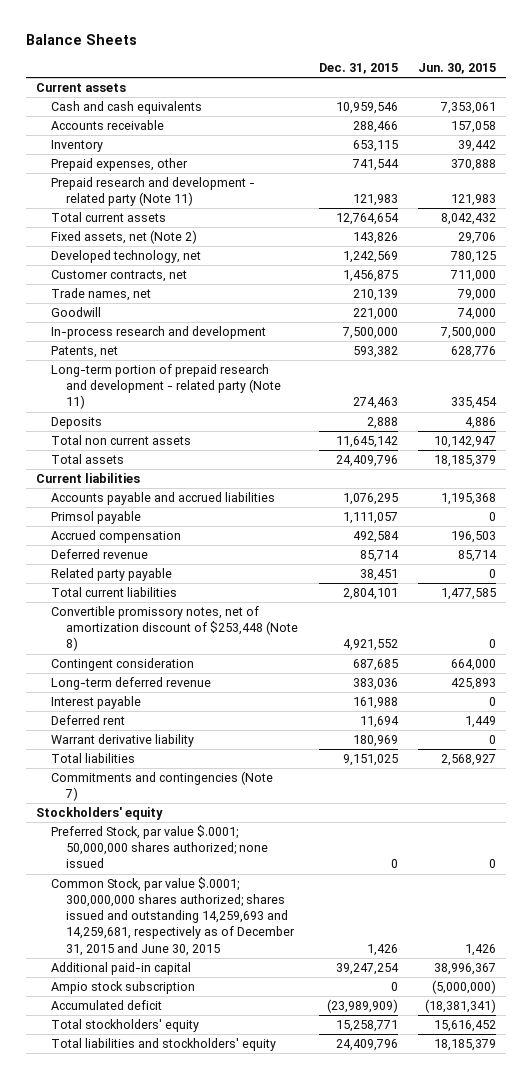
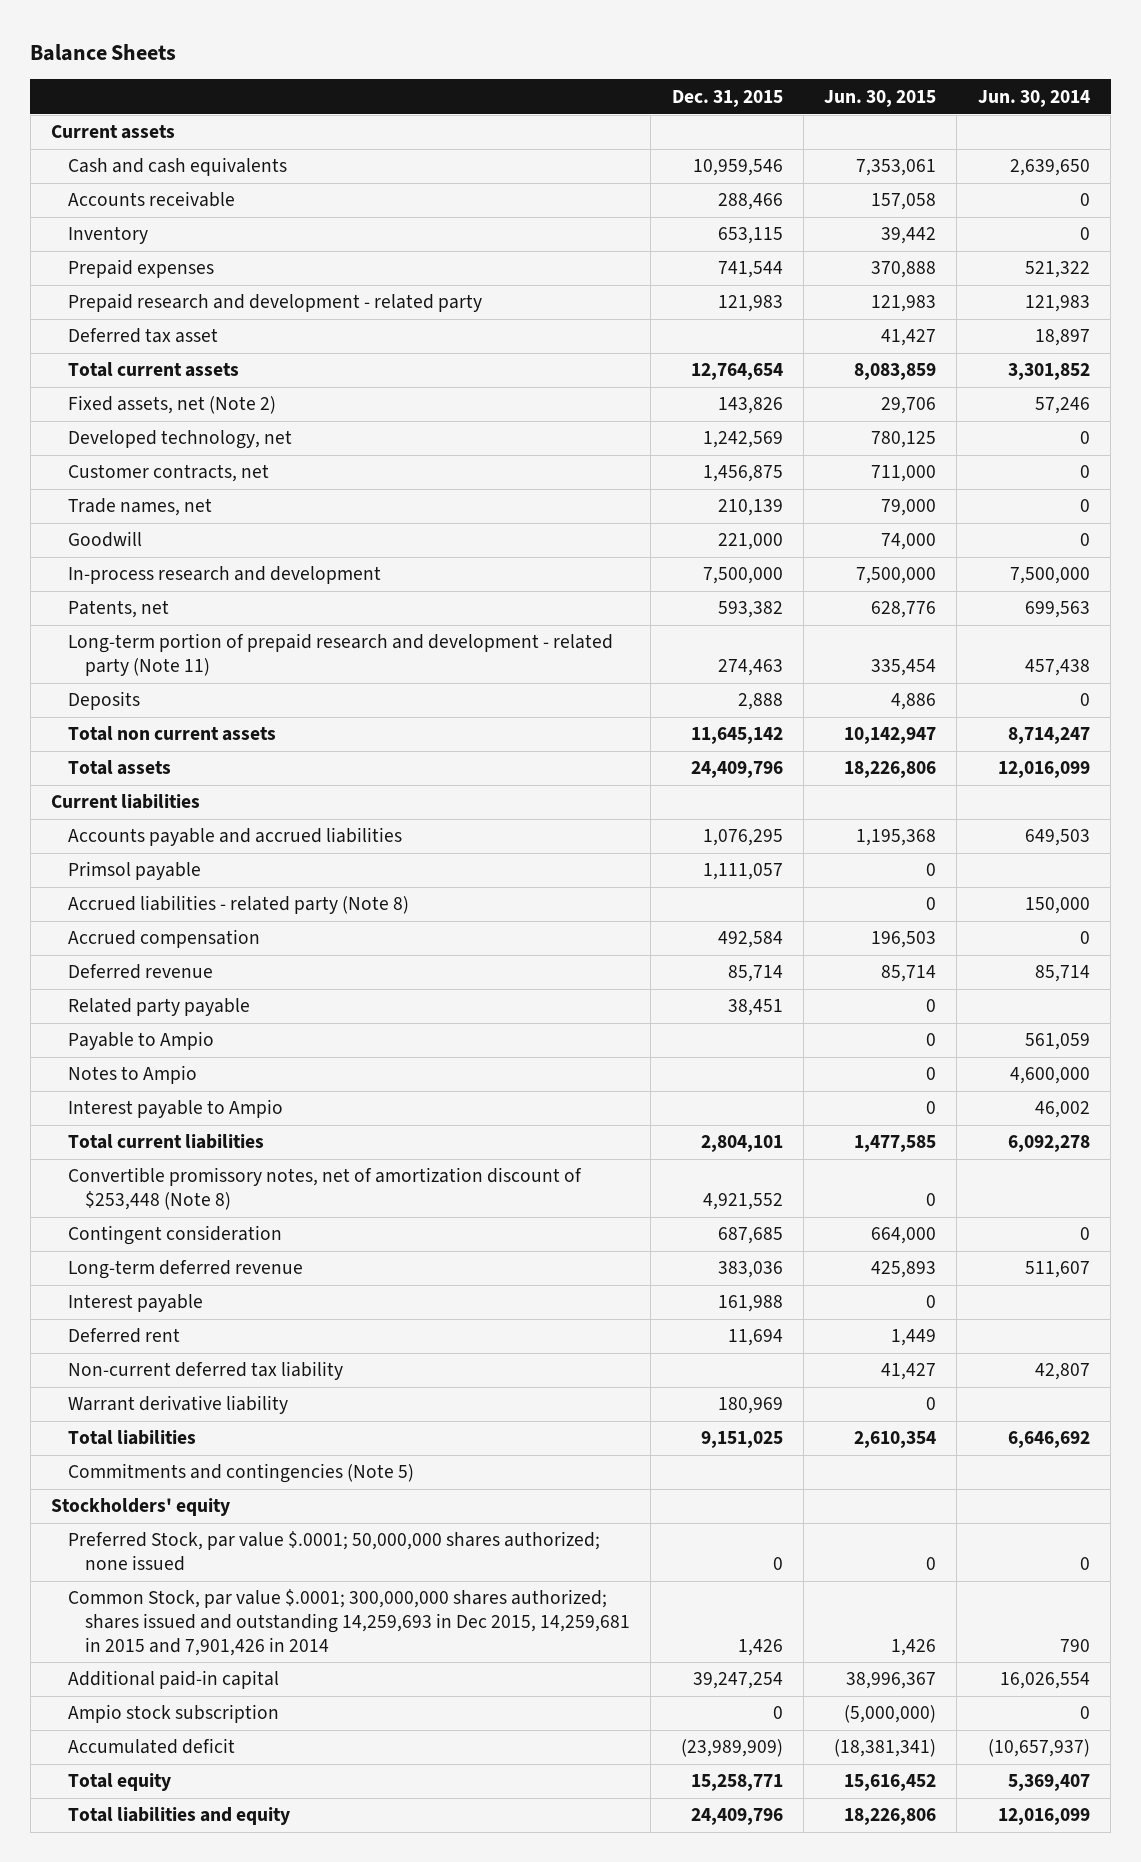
none -> [977,89,1090,107] Jun. 30, 2014
[51,158,189,172] Prepaid expenses, other -> [67,259,214,279] Prepaid expenses
[51,177,256,207] Prepaid research and development - related party (Note 11) -> [67,293,482,313] Prepaid research and development - related party
none -> [67,328,218,344] Deferred tax asset
[441,213,497,226] 8,042,432 -> [854,363,937,381] 8,083,859
[434,455,497,468] 18,185,379 -> [844,761,937,779] 18,226,806
none -> [67,895,409,915] Accrued liabilities - related party (Note 8)
none -> [67,1031,214,1051] Payable to Ampio
none -> [67,1065,197,1085] Notes to Ampio
none -> [67,1099,283,1119] Interest payable to Ampio
none -> [67,1361,343,1381] Non-current deferred tax liability
[441,754,497,767] 2,568,927 -> [854,1431,937,1449] 2,610,354
[51,771,274,802] Commitments and contingencies (Note 7) -> [67,1463,414,1484] Commitments and contingencies (Note 5)
[51,877,296,956] Common Stock, par value $.0001; 300,000,000 shares authorized; shares issued and outstanding 14,259,693 and 14,259,681, respectively as of December 31, 2015 and June 30, 2015 -> [67,1589,630,1656] Common Stock, par value $.0001; 300,000,000 shares authorized; shares issued and outstanding 14,259,693 in Dec 2015, 14,259,681 in 2015 and 7,901,426 in 2014
[51,1019,200,1033] Total stockholders' equity -> [67,1773,171,1792] Total equity
[51,1038,277,1052] Total liabilities and stockholders' equity -> [67,1807,290,1826] Total liabilities and equity
[434,1039,497,1052] 18,185,379 -> [844,1808,937,1826] 18,226,806

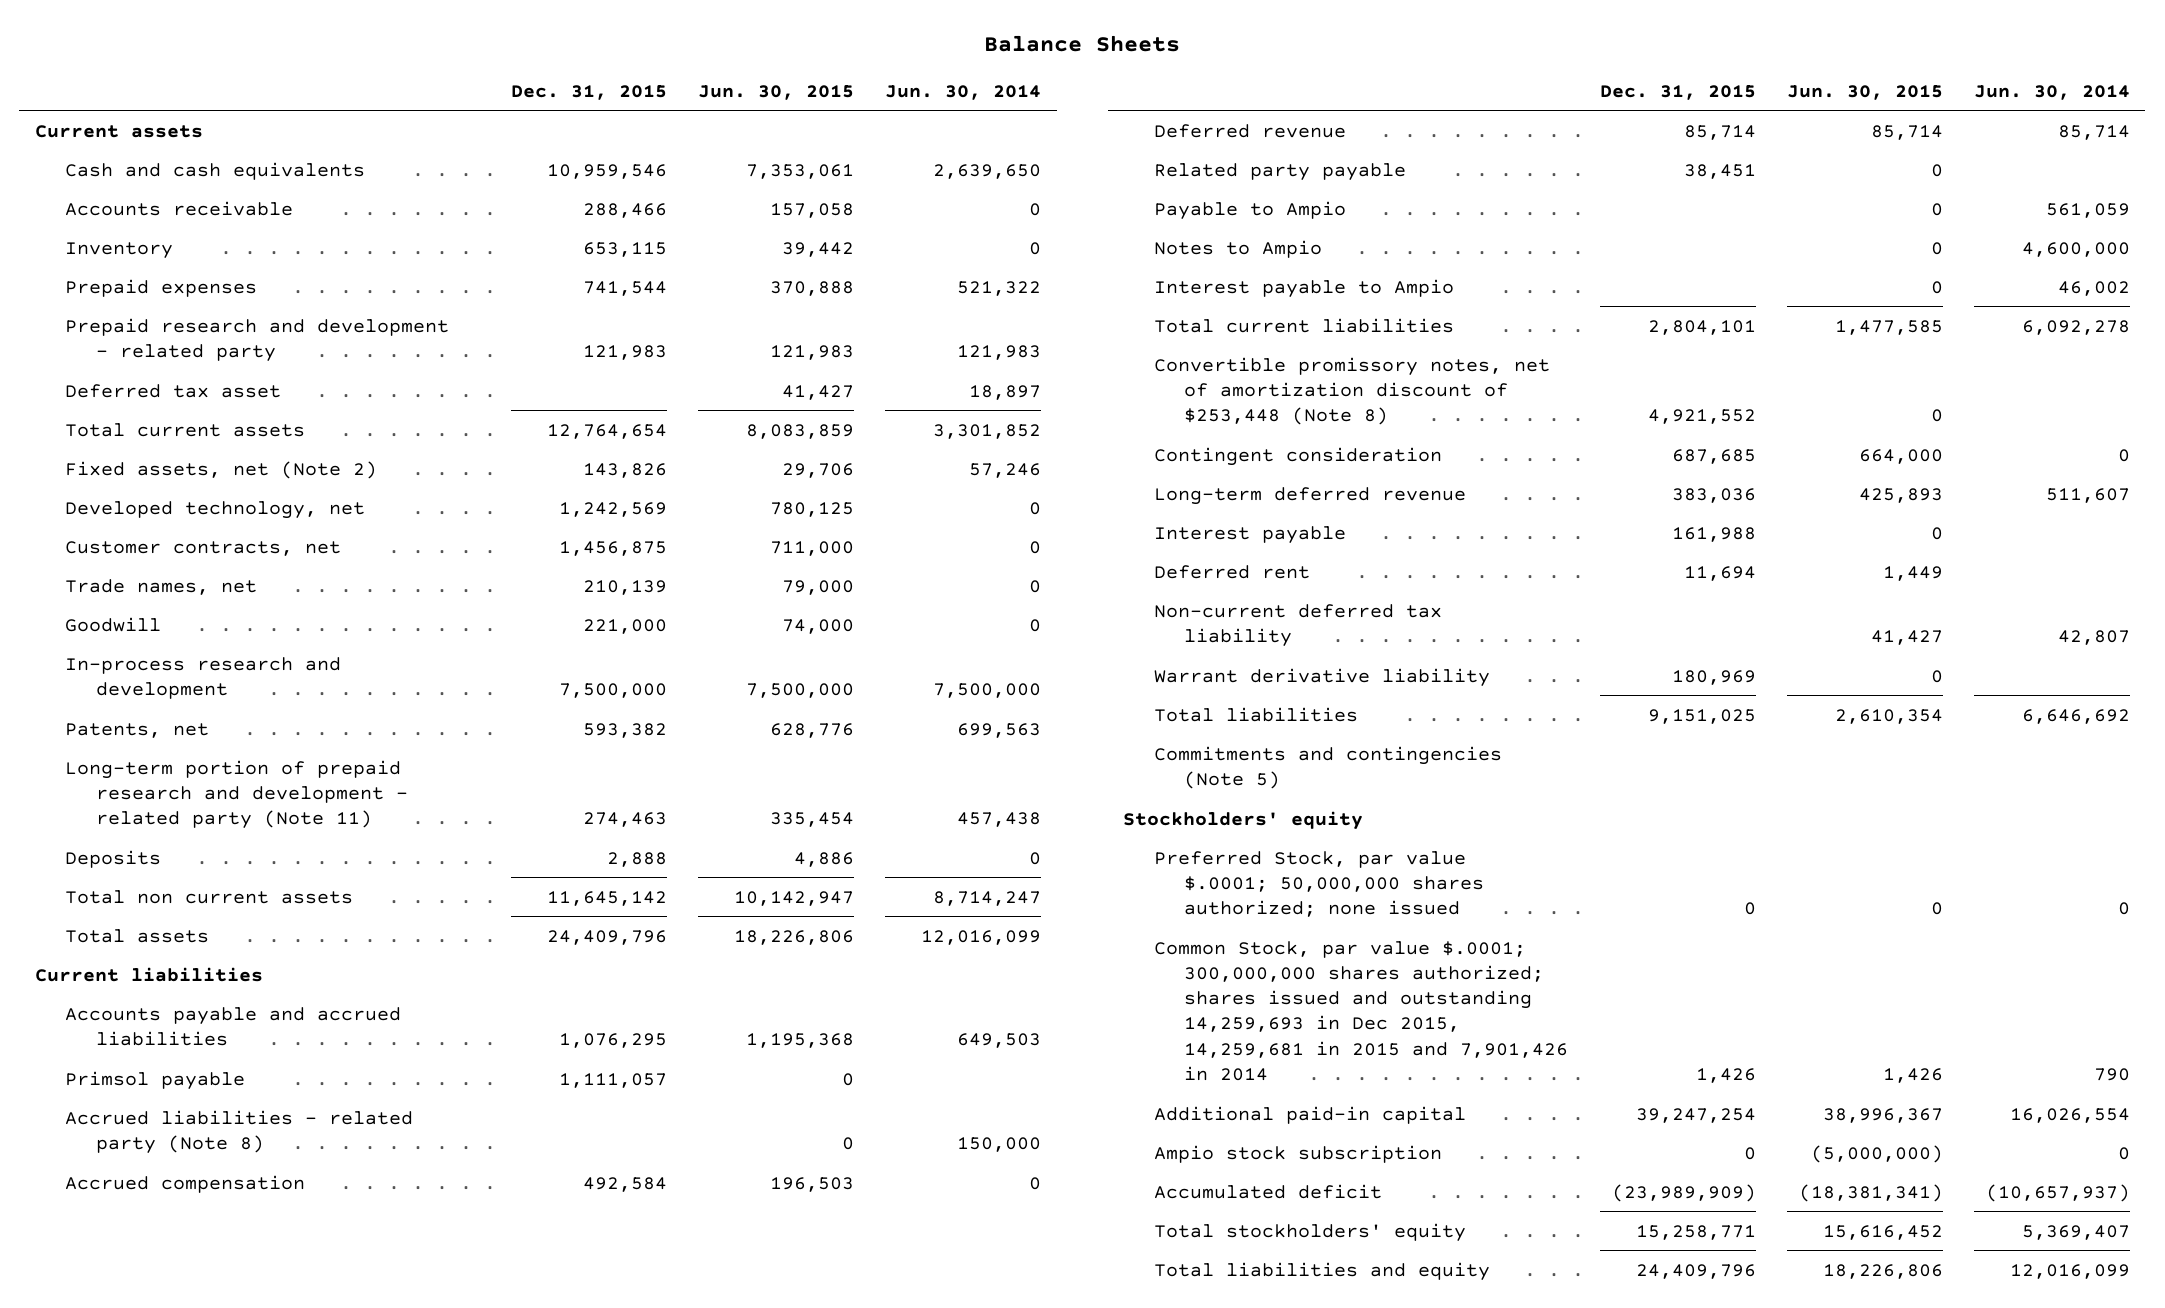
[67,1773,171,1792] Total equity -> [1153,1222,1466,1242] Total stockholders' equity

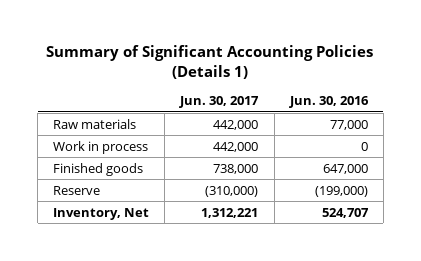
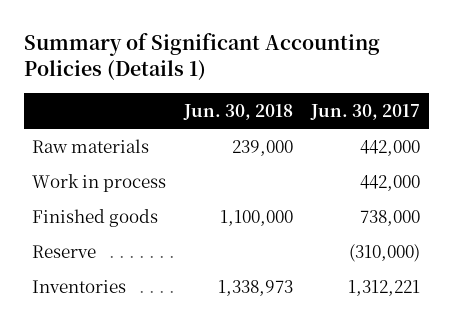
[288,95,369,108] Jun. 30, 2016 -> none
none -> [183,103,294,120] Jun. 30, 2018
[53,207,150,220] Inventory, Net -> [32,279,127,293] Inventories

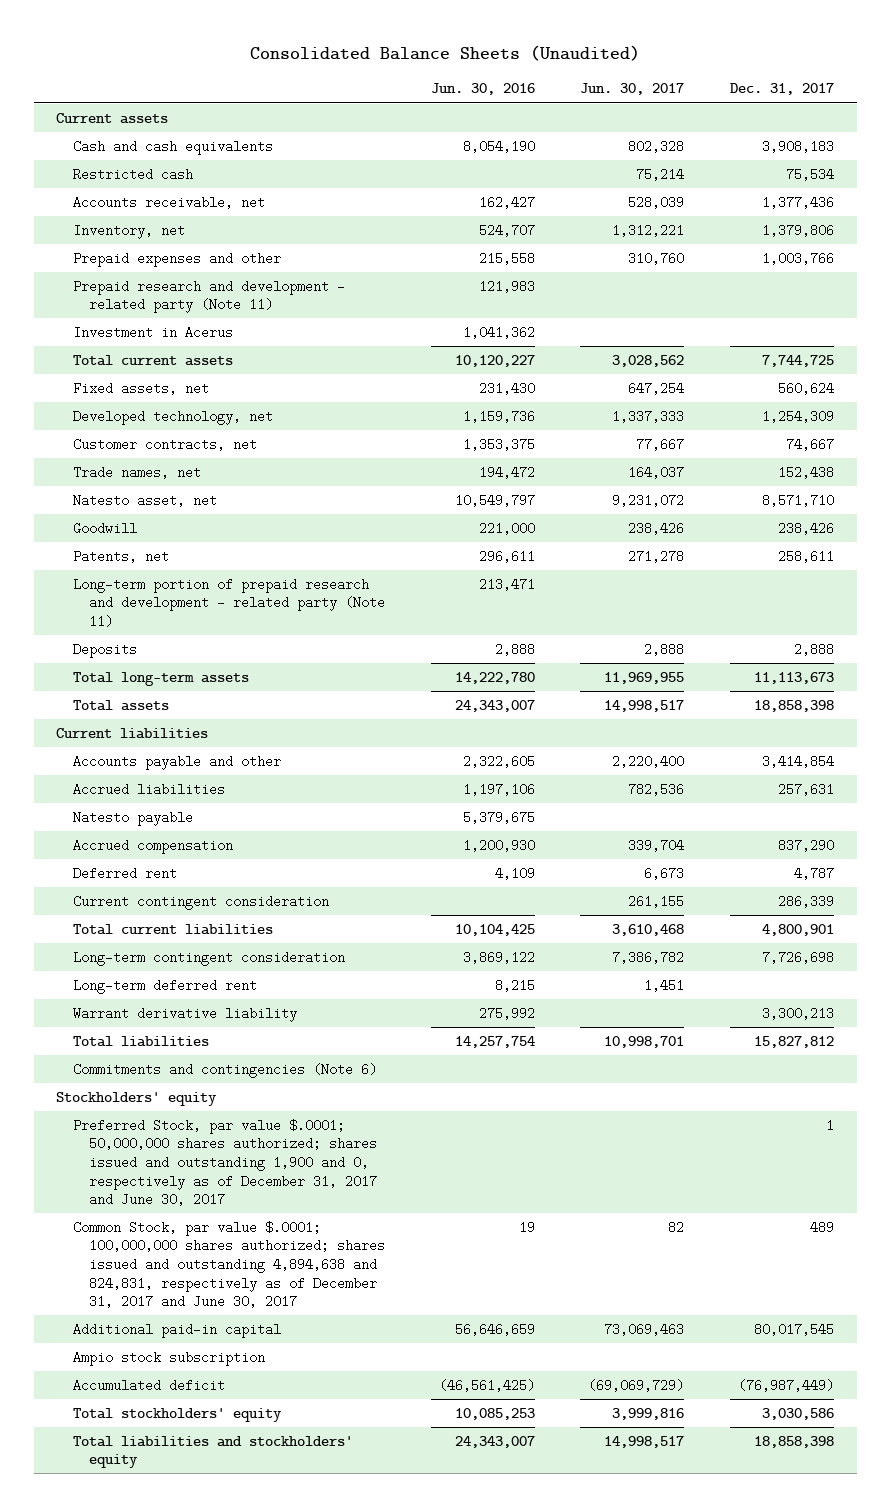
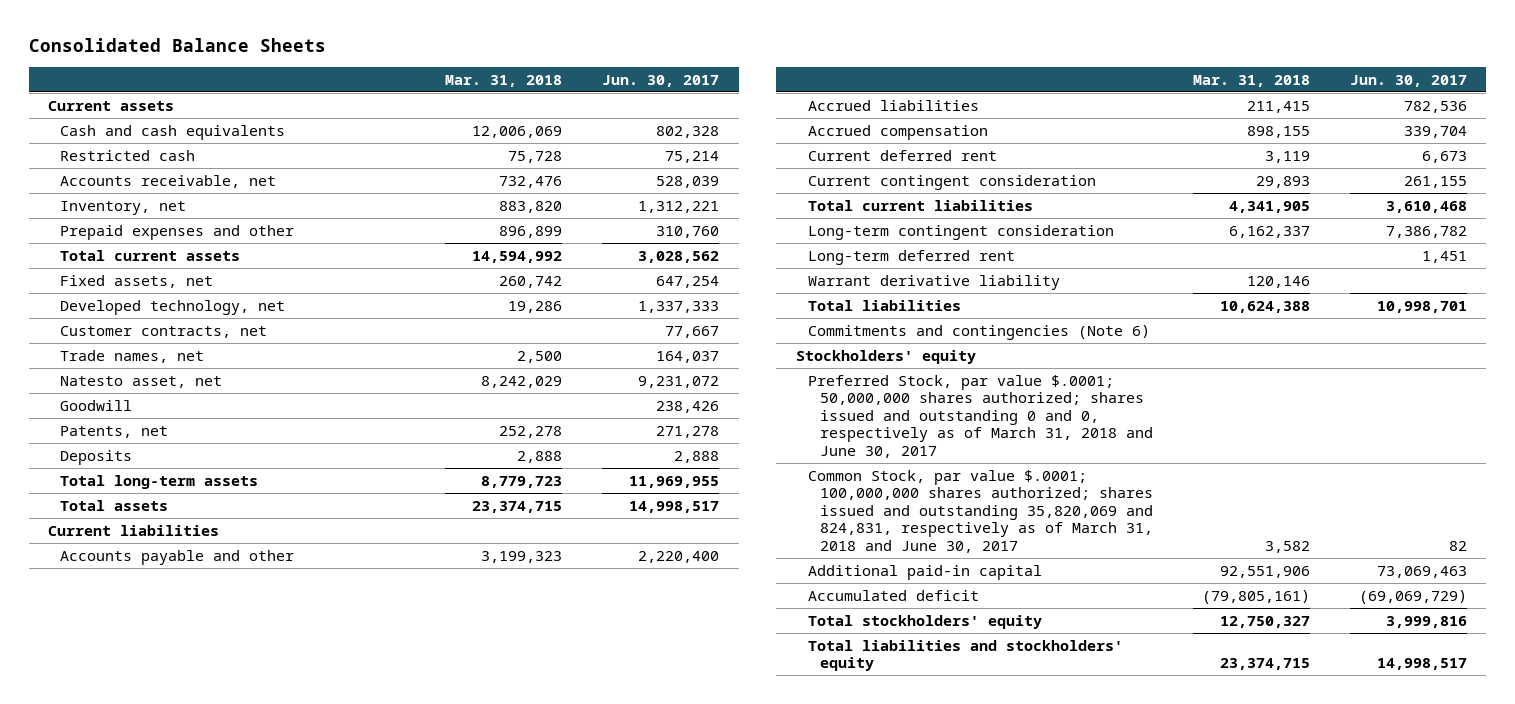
[250,44,641,61] Consolidated Balance Sheets (Unaudited) -> [28,37,326,52] Consolidated Balance Sheets
[430,83,535,96] Jun. 30, 2016 -> none
[729,83,834,96] Dec. 31, 2017 -> none
none -> [445,74,563,87] Mar. 31, 2018
[72,279,345,314] Prepaid research and development - related party (Note 11) -> none
[72,325,233,339] Investment in Acerus -> none
[72,577,386,628] Long-term portion of prepaid research and development - related party (Note 11) -> none
[72,810,193,826] Natesto payable -> none
[72,866,177,880] Deferred rent -> [808,149,998,161] Current deferred rent
[72,1118,378,1207] Preferred Stock, par value $.0001; 50,000,000 shares authorized; shares issued and outstanding 1,900 and 0, respectively as of December 31, 2017 and June 30, 2017 -> [808,374,1154,458] Preferred Stock, par value $.0001; 50,000,000 shares authorized; shares issued and outstanding 0 and 0, respectively as of March 31, 2018 and June 30, 2017
[72,1220,386,1309] Common Stock, par value $.0001; 100,000,000 shares authorized; shares issued and outstanding 4,894,638 and 824,831, respectively as of December 31, 2017 and June 30, 2017 -> [808,469,1154,553] Common Stock, par value $.0001; 100,000,000 shares authorized; shares issued and outstanding 35,820,069 and 824,831, respectively as of March 31, 2018 and June 30, 2017
[72,1350,265,1366] Ampio stock subscription -> none

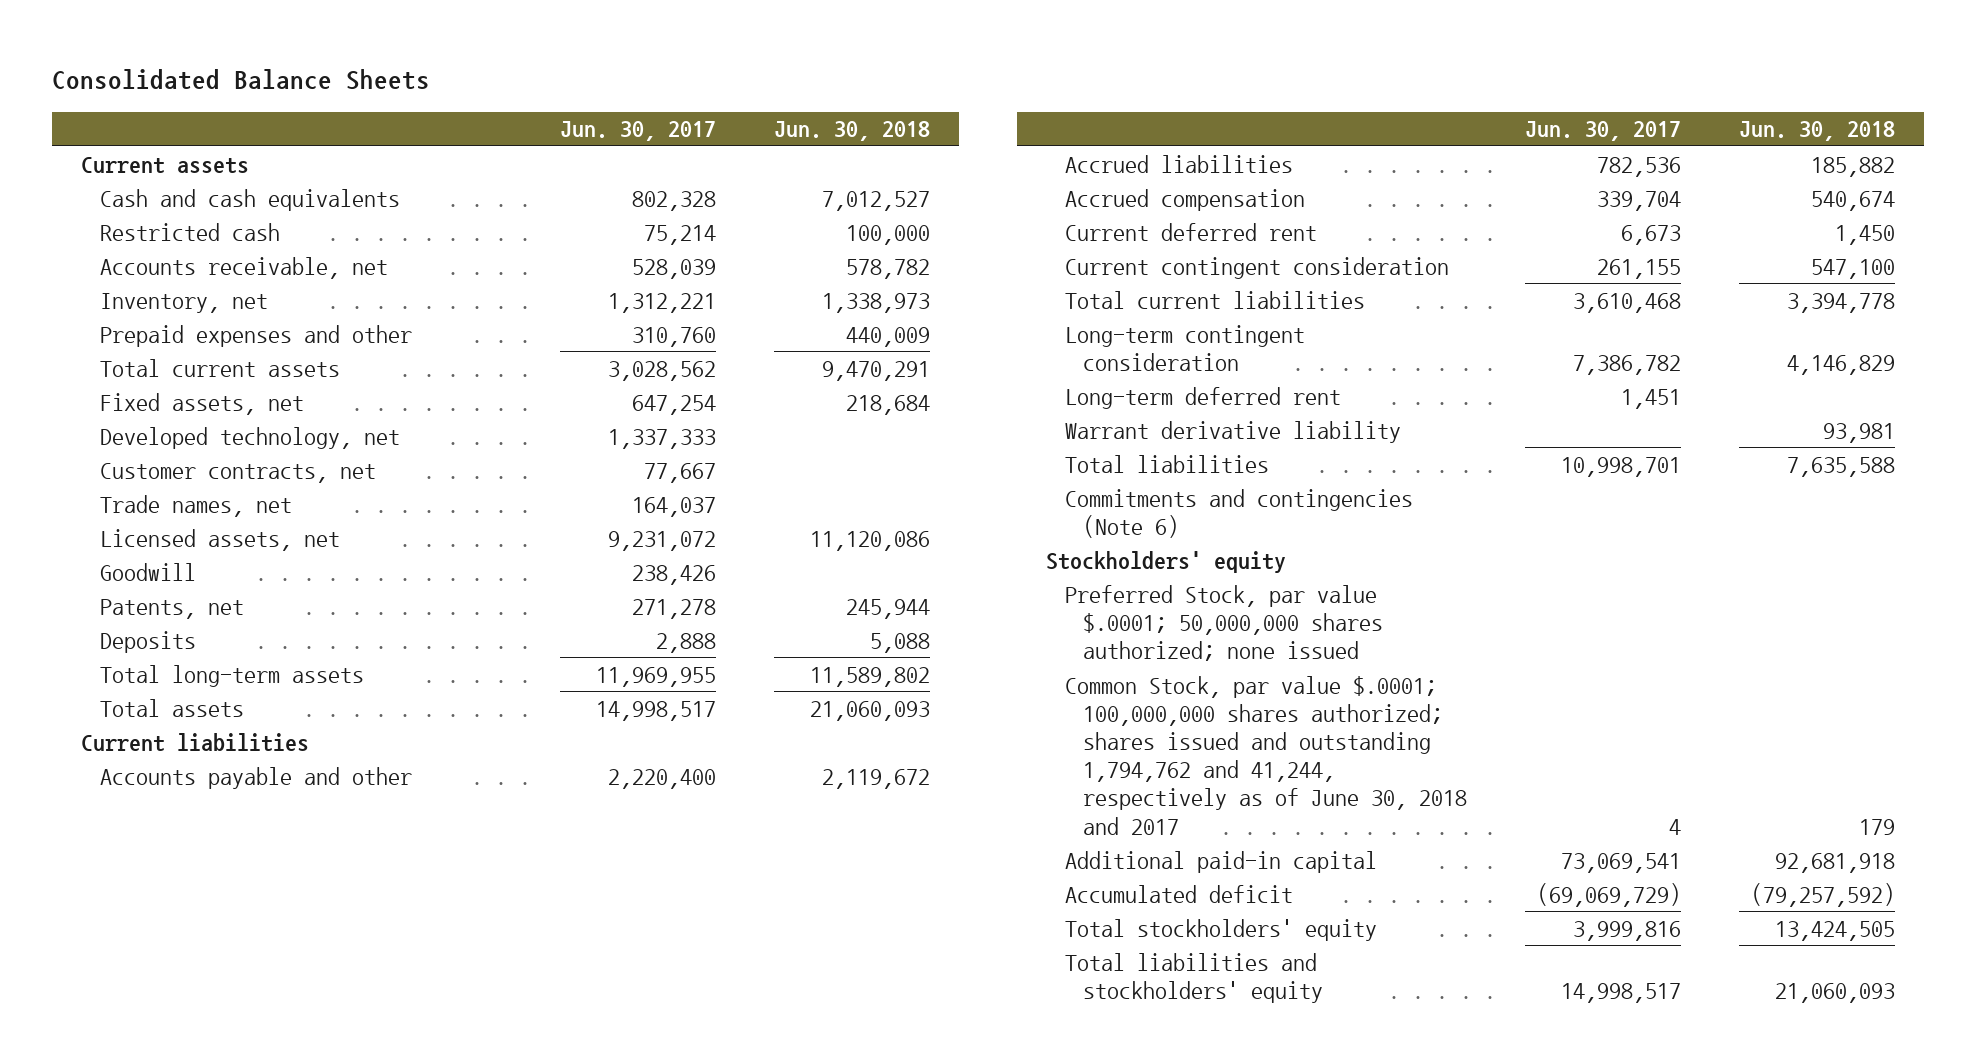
[445,74,563,87] Mar. 31, 2018 -> none
none -> [773,121,930,142] Jun. 30, 2018
[60,375,223,388] Natesto asset, net -> [99,528,340,551] Licensed assets, net
[808,374,1154,458] Preferred Stock, par value $.0001; 50,000,000 shares authorized; shares issued and outstanding 0 and 0, respectively as of March 31, 2018 and June 30, 2017 -> [1064,584,1384,661] Preferred Stock, par value $.0001; 50,000,000 shares authorized; none issued
[808,469,1154,553] Common Stock, par value $.0001; 100,000,000 shares authorized; shares issued and outstanding 35,820,069 and 824,831, respectively as of March 31, 2018 and June 30, 2017 -> [1064,675,1468,835] Common Stock, par value $.0001; 100,000,000 shares authorized; shares issued and outstanding 1,794,762 and 41,244, respectively as of June 30, 2018 and 2017
[1448,540,1467,551] 82 -> [1668,818,1681,835] 4
[1376,565,1467,578] 73,069,463 -> [1560,852,1681,873] 73,069,541

